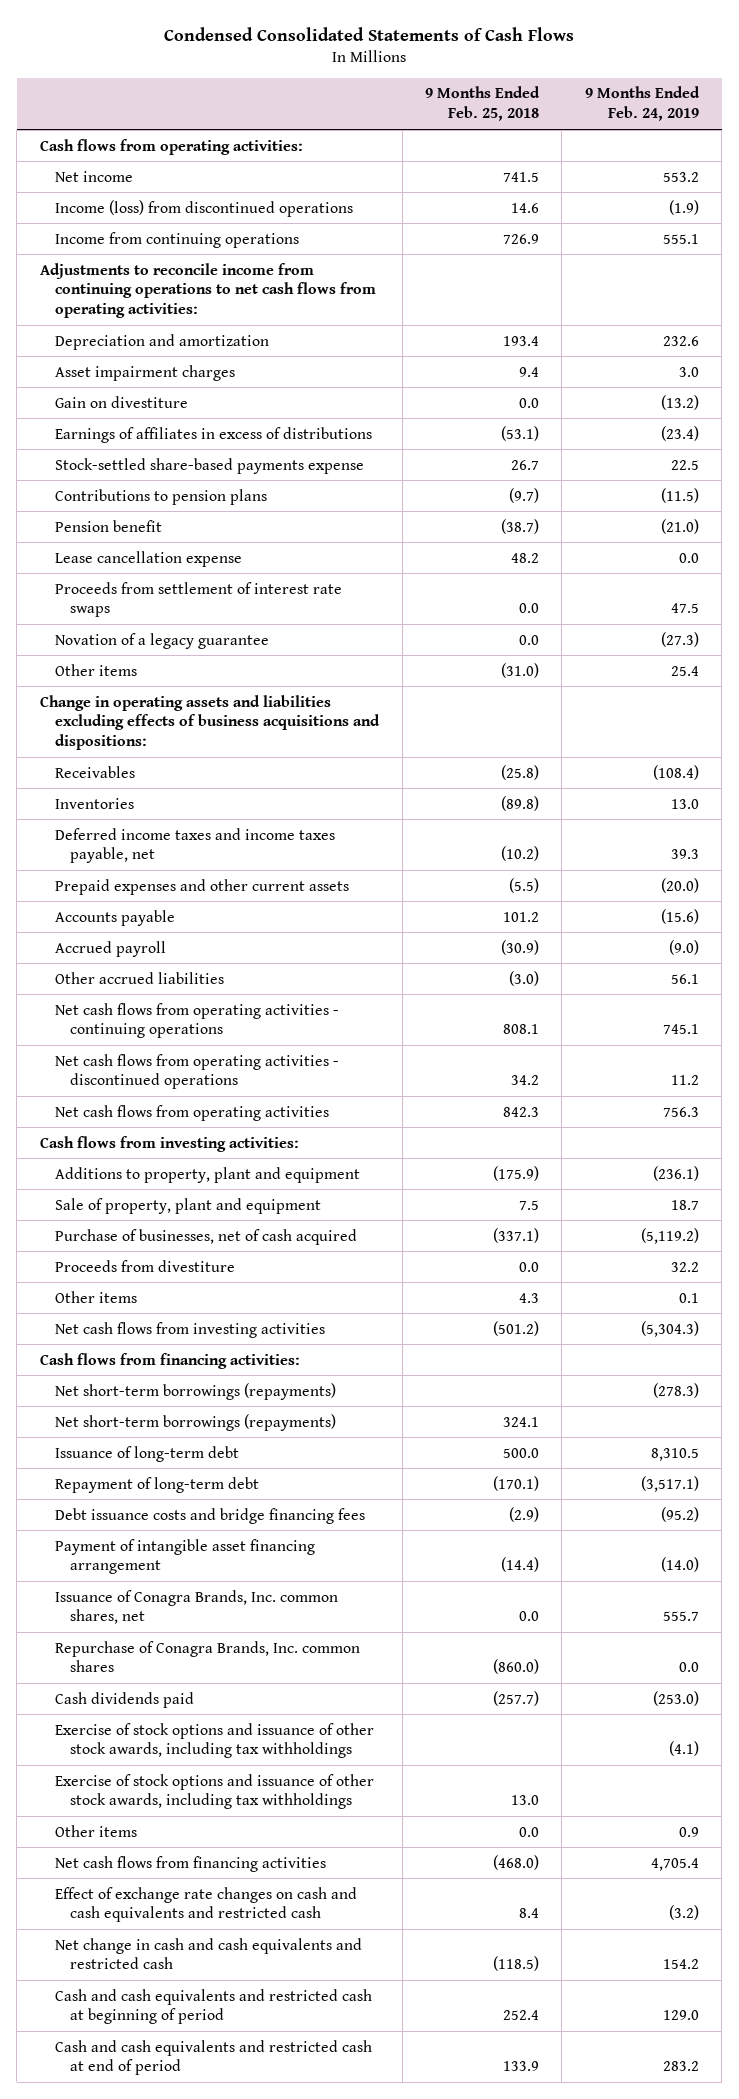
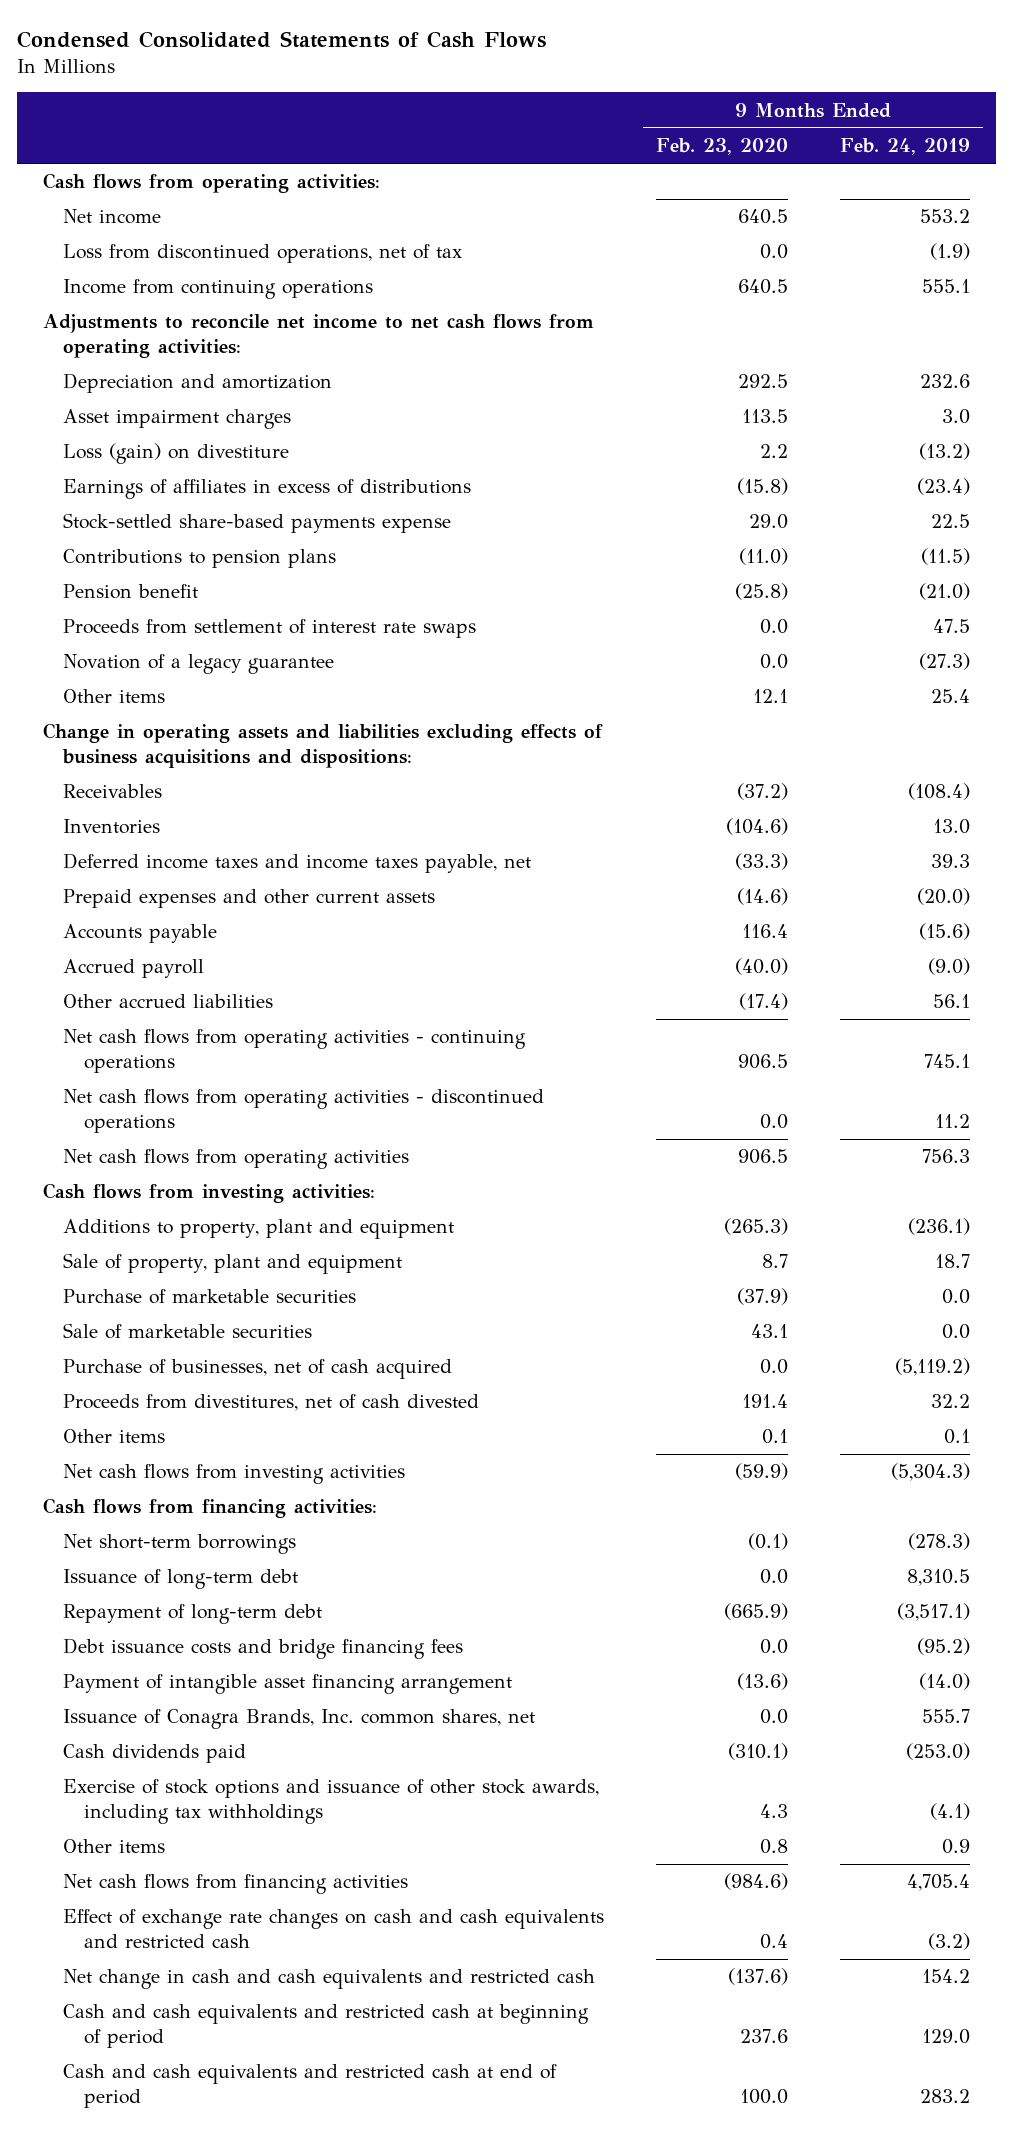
[425,86,541,122] 9 Months Ended Feb. 25, 2018 -> none
none -> [656,138,789,156] Feb. 23, 2020
[55,199,354,217] Income (loss) from discontinued operations -> [63,244,463,264] Loss from discontinued operations, net of tax
[39,262,377,319] Adjustments to reconcile income from continuing operations to net cash flows from operating activities: -> [42,314,594,358] Adjustments to reconcile net income to net cash flows from operating activities:
[55,395,189,408] Gain on divestiture -> [63,443,290,465] Loss (gain) on divestiture
[55,550,243,567] Lease cancellation expense -> none
none -> [63,1289,357,1305] Purchase of marketable securities
none -> [63,1323,313,1340] Sale of marketable securities
[55,1259,236,1272] Proceeds from divestiture -> [63,1394,480,1412] Proceeds from divestitures, net of cash divested
[55,1413,337,1431] Net short-term borrowings (repayments) -> none
[55,1382,337,1400] Net short-term borrowings (repayments) -> [63,1534,297,1555] Net short-term borrowings
[55,1640,361,1673] Repurchase of Conagra Brands, Inc. common shares -> none
[55,1773,375,1810] Exercise of stock options and issuance of other stock awards, including tax withholdings -> none

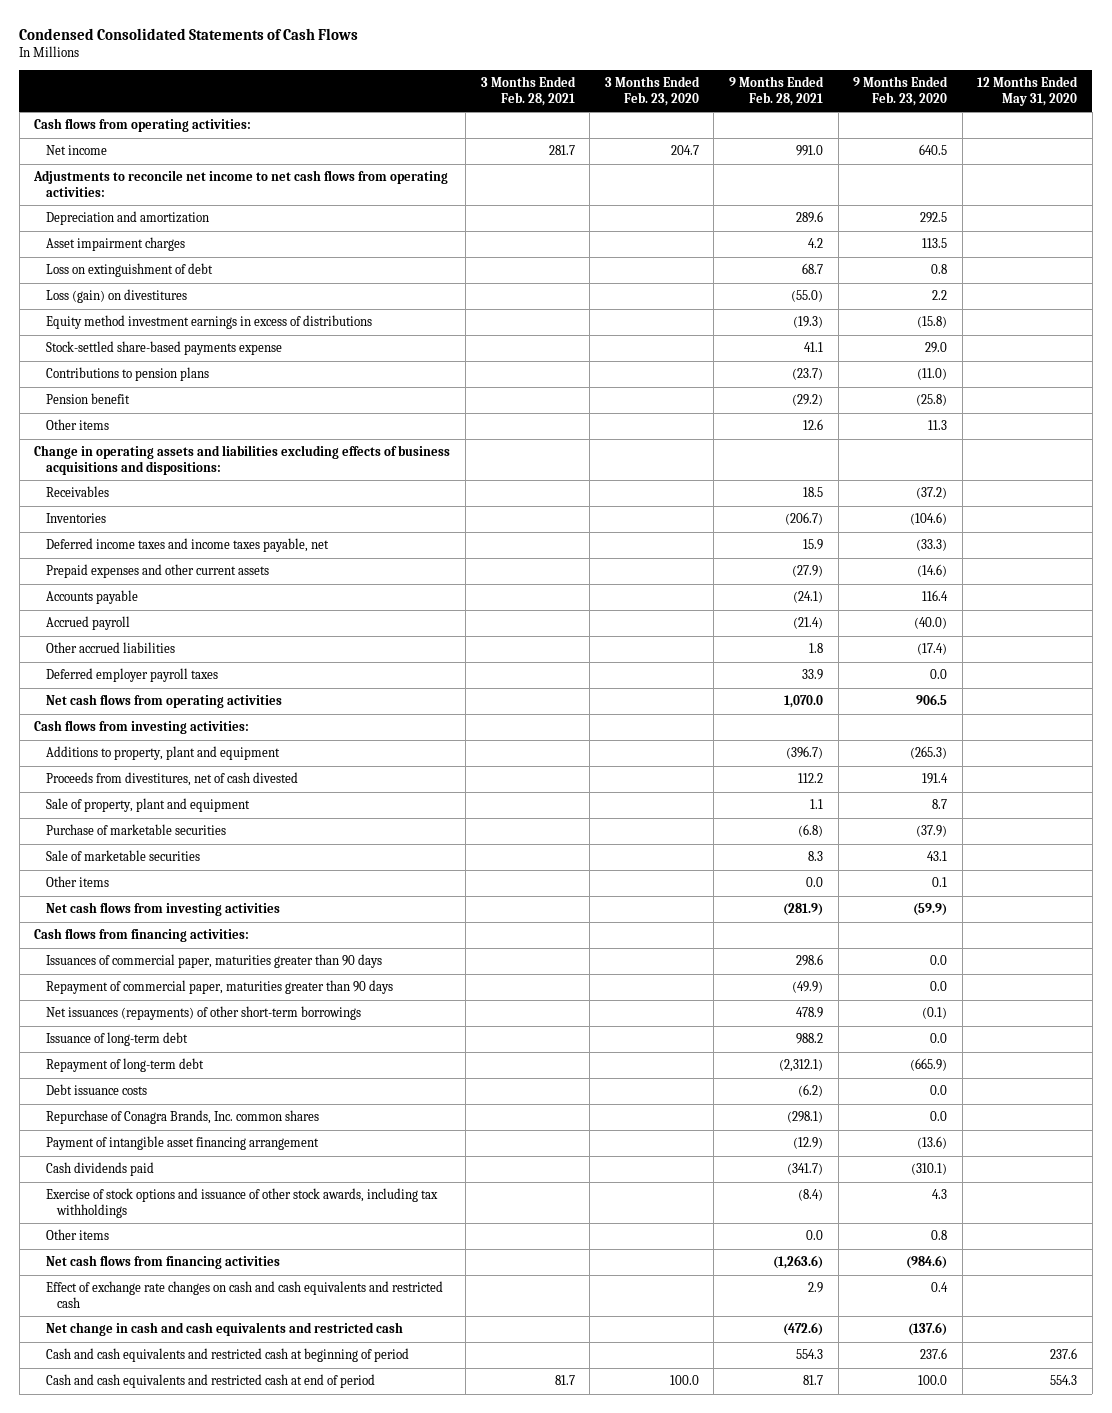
[839,138,970,156] Feb. 24, 2019 -> none
none -> [480,76,576,106] 3 Months Ended Feb. 28, 2021
none -> [604,76,700,106] 3 Months Ended Feb. 23, 2020
none -> [728,76,824,106] 9 Months Ended Feb. 28, 2021
none -> [977,76,1079,106] 12 Months Ended May 31, 2020
[63,244,463,264] Loss from discontinued operations, net of tax -> none
[63,279,374,300] Income from continuing operations -> none
none -> [45,263,213,278] Loss on extinguishment of debt
[63,443,290,465] Loss (gain) on divestiture -> [45,289,187,304] Loss (gain) on divestitures
[63,479,472,500] Earnings of affiliates in excess of distributions -> [45,315,372,330] Equity method investment earnings in excess of distributions
[63,619,477,639] Proceeds from settlement of interest rate swaps -> none
[63,654,335,675] Novation of a legacy guarantee -> none
[753,689,789,704] 12.1 -> [928,420,948,431] 11.3
[63,1029,527,1073] Net cash flows from operating activities - continuing operations -> none
[63,1089,545,1133] Net cash flows from operating activities - discontinued operations -> none
none -> [45,668,218,683] Deferred employer payroll taxes
[63,1394,480,1412] Proceeds from divestitures, net of cash divested -> [45,772,298,787] Proceeds from divestitures, net of cash divested
[63,1359,453,1380] Purchase of businesses, net of cash acquired -> none
none -> [45,954,382,969] Issuances of commercial paper, maturities greater than 90 days
none -> [45,980,393,995] Repayment of commercial paper, maturities greater than 90 days
[63,1534,297,1555] Net short-term borrowings -> [45,1006,361,1021] Net issuances (repayments) of other short-term borrowings
[63,1638,464,1660] Debt issuance costs and bridge financing fees -> [45,1084,147,1096] Debt issuance costs
none -> [45,1110,319,1125] Repurchase of Conagra Brands, Inc. common shares
[63,1709,536,1730] Issuance of Conagra Brands, Inc. common shares, net -> none

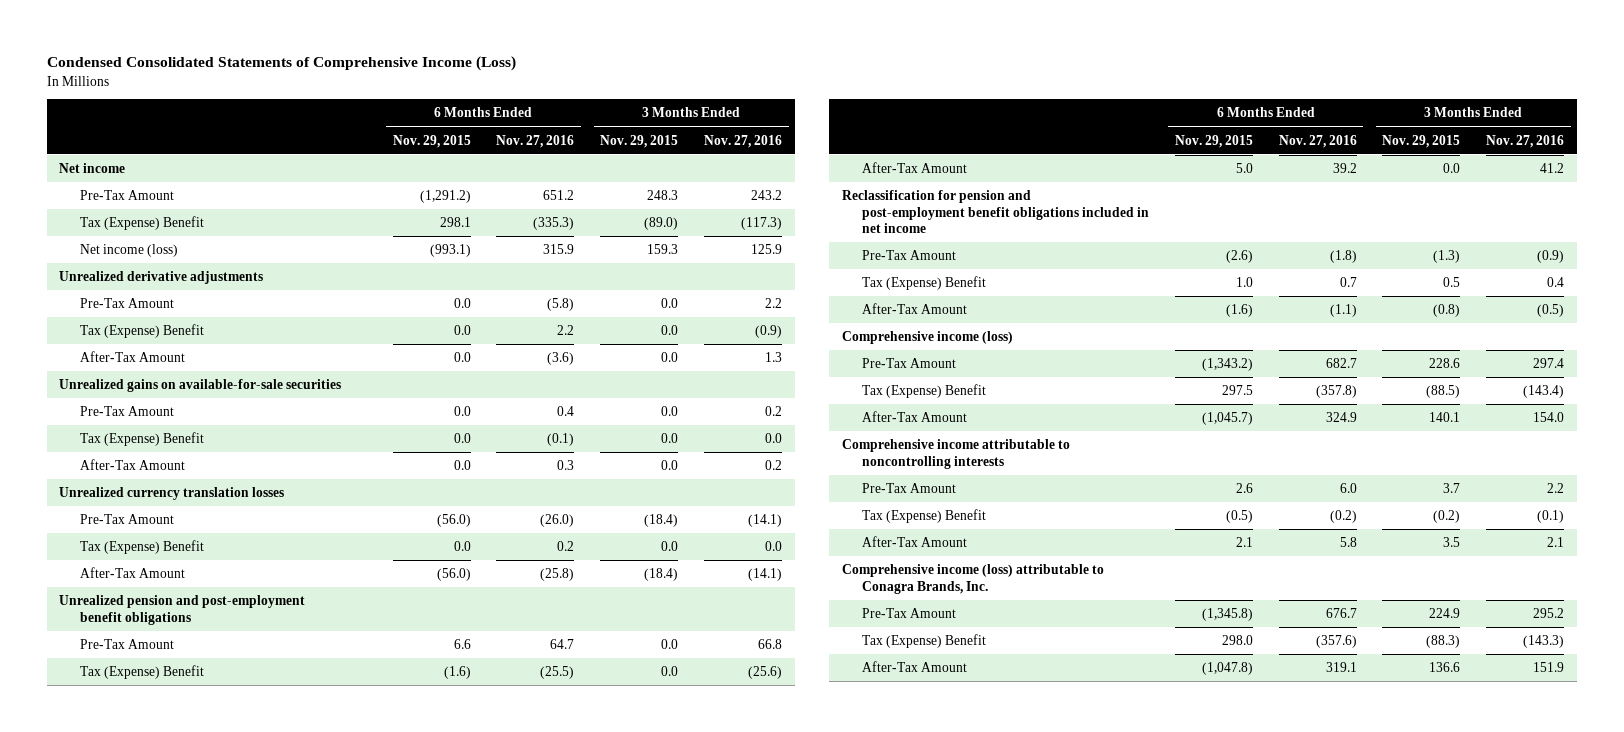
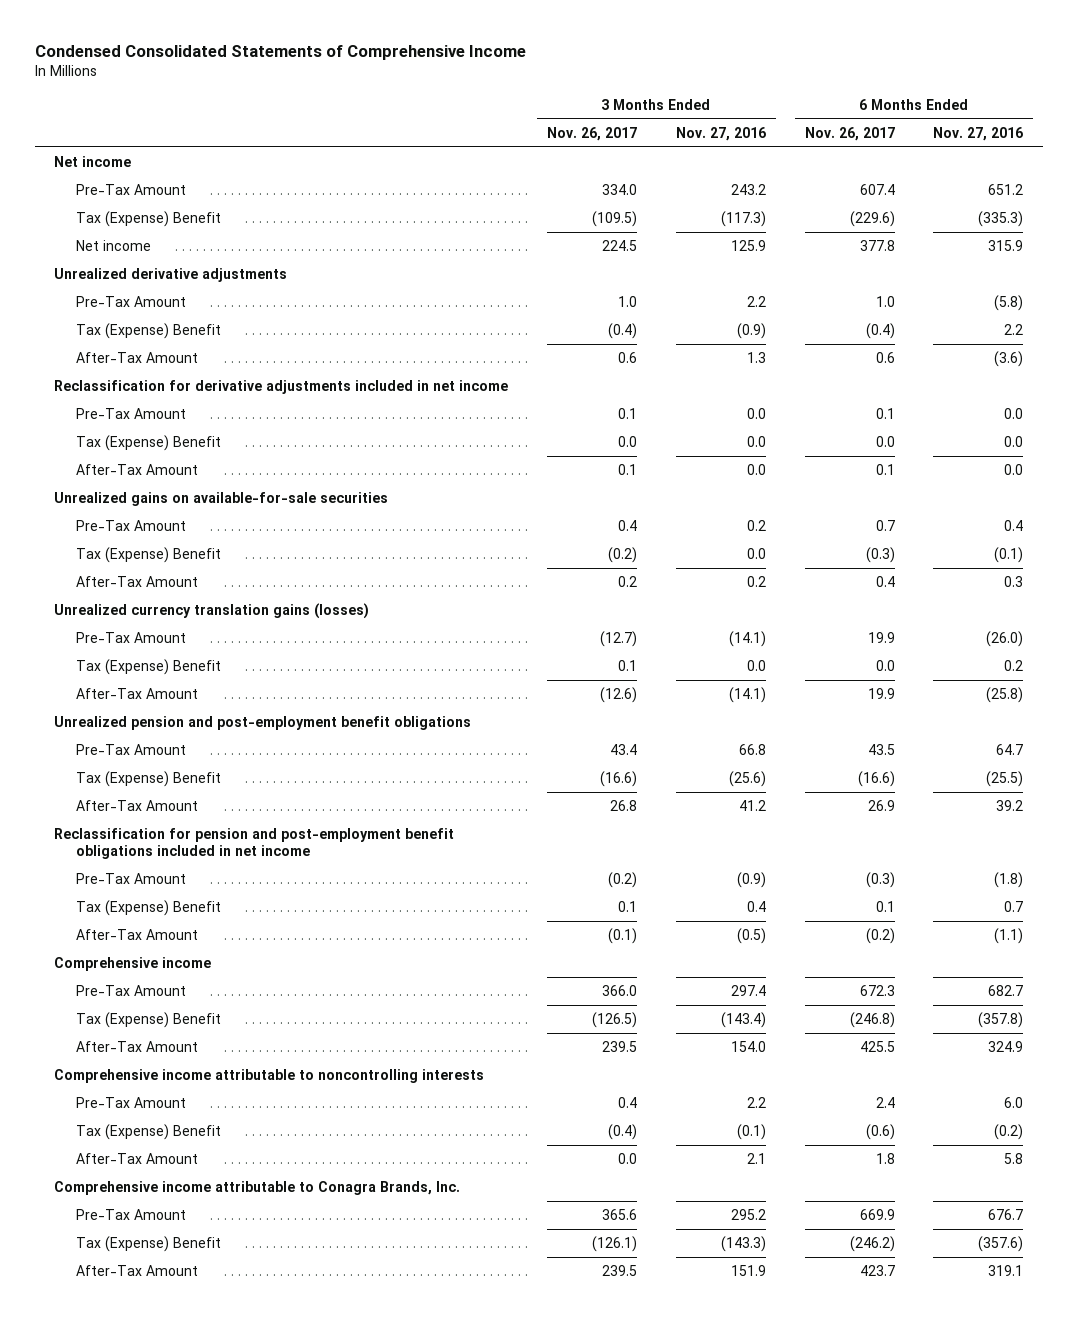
[46,56,516,72] Condensed Consolidated Statements of Comprehensive Income (Loss) -> [35,45,527,61] Condensed Consolidated Statements of Comprehensive Income
[392,134,471,148] Nov. 29, 2015 -> none
[600,134,679,148] Nov. 29, 2015 -> none
none -> [547,126,638,141] Nov. 26, 2017
none -> [804,126,895,141] Nov. 26, 2017
[79,244,178,258] Net income (loss) -> [75,240,151,252] Net income
none -> [54,380,509,395] Reclassification for derivative adjustments included in net income
none -> [75,408,186,420] Pre-Tax Amount
none -> [75,435,221,452] Tax (Expense) Benefit
none -> [75,464,198,476] After-Tax Amount
[59,487,285,501] Unrealized currency translation losses -> [54,603,370,620] Unrealized currency translation gains (losses)
[841,331,1013,345] Comprehensive income (loss) -> [54,957,212,972] Comprehensive income
[841,564,1104,594] Comprehensive income (loss) attributable to Conagra Brands, Inc. -> [54,1181,461,1196] Comprehensive income attributable to Conagra Brands, Inc.

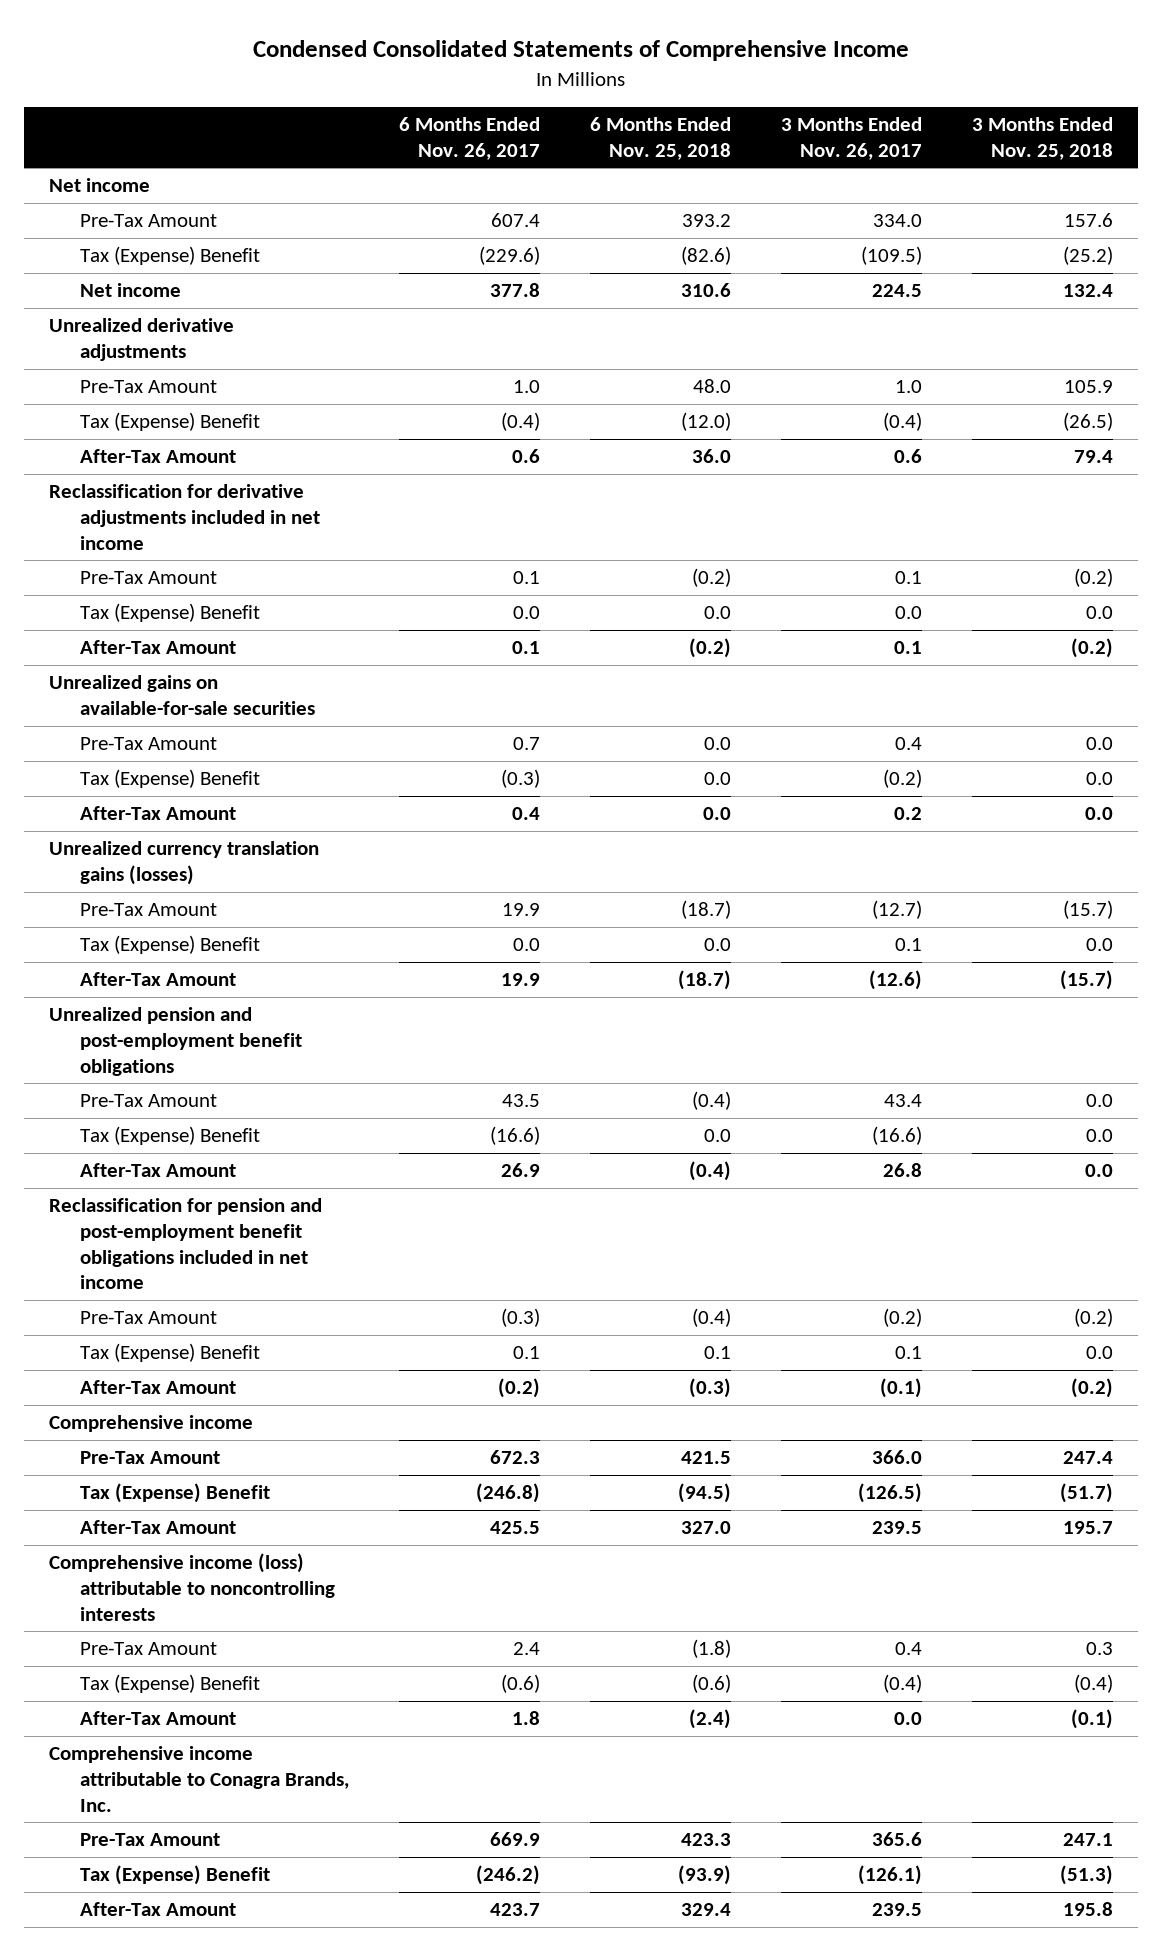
[675,126,766,141] Nov. 27, 2016 -> none
[933,126,1024,141] Nov. 27, 2016 -> none
none -> [589,117,731,160] 6 Months Ended Nov. 25, 2018
none -> [971,117,1113,160] 3 Months Ended Nov. 25, 2018
[54,1069,485,1084] Comprehensive income attributable to noncontrolling interests -> [49,1553,335,1621] Comprehensive income (loss) attributable to noncontrolling interests

